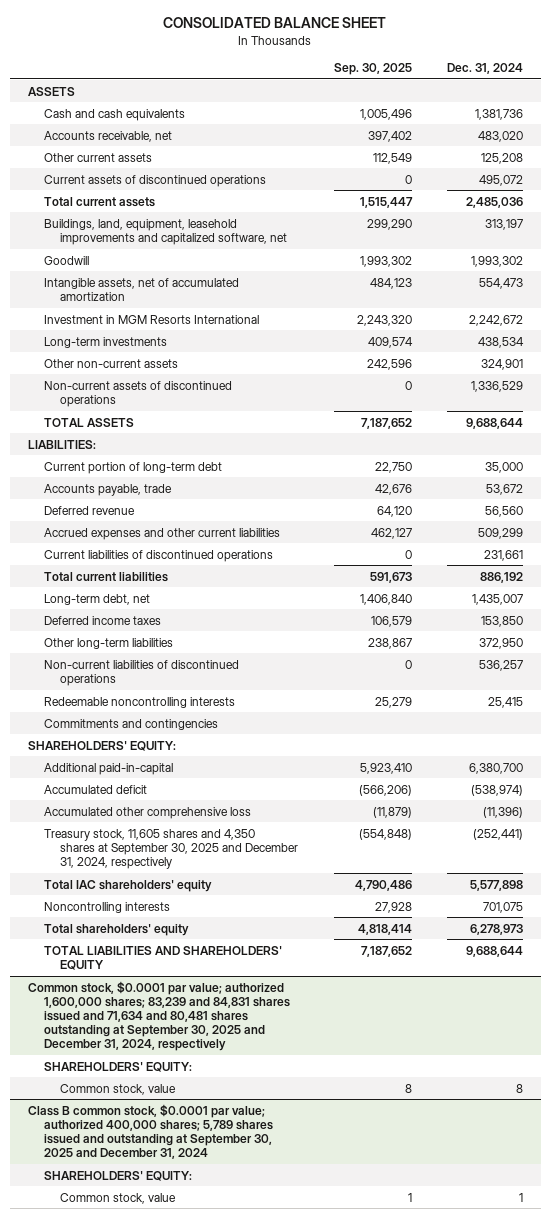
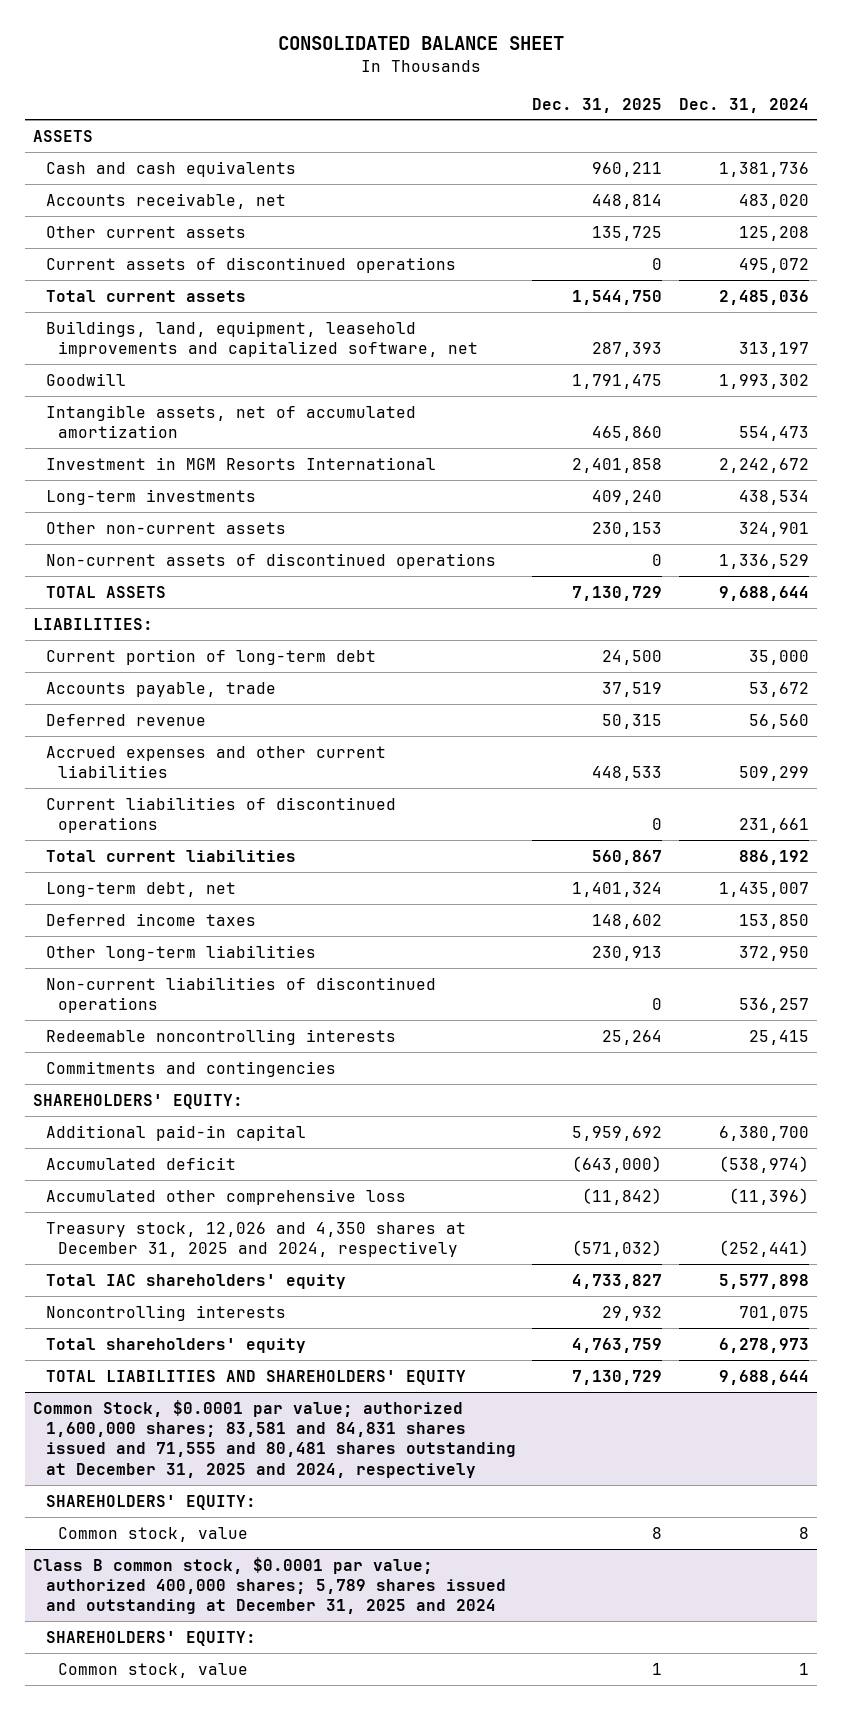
[333,63,412,76] Sep. 30, 2025 -> none
none -> [532,97,663,113] Dec. 31, 2025
[43,762,173,775] Additional paid-in-capital -> [45,1124,306,1141] Additional paid-in capital
[43,828,299,869] Treasury stock, 11,605 shares and 4,350 shares at September 30, 2025 and December 31, 2024, respectively -> [45,1221,466,1258] Treasury stock, 12,026 and 4,350 shares at December 31, 2025 and 2024, respectively
[27,980,290,1052] Common stock, $0.0001 par value; authorized 1,600,000 shares; 83,239 and 84,831 shares issued and 71,634 and 80,481 shares outstanding at September 30, 2025 and December 31, 2024, respectively -> [32,1399,516,1478] Common Stock, $0.0001 par value; authorized 1,600,000 shares; 83,581 and 84,831 shares issued and 71,555 and 80,481 shares outstanding at December 31, 2025 and 2024, respectively
[27,1103,273,1160] Class B common stock, $0.0001 par value; authorized 400,000 shares; 5,789 shares issued and outstanding at September 30, 2025 and December 31, 2024 -> [32,1556,506,1615] Class B common stock, $0.0001 par value; authorized 400,000 shares; 5,789 shares issued and outstanding at December 31, 2025 and 2024

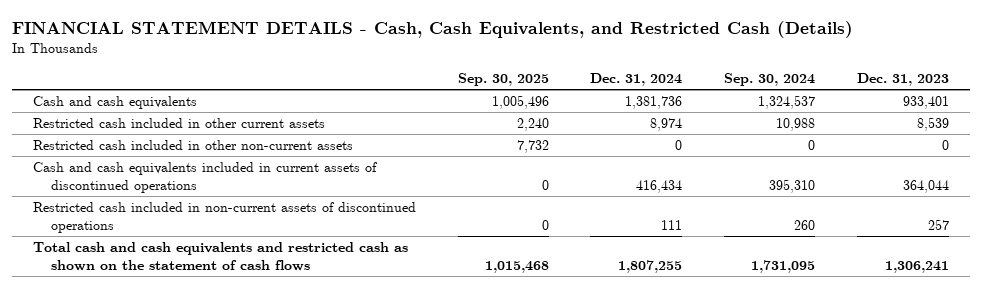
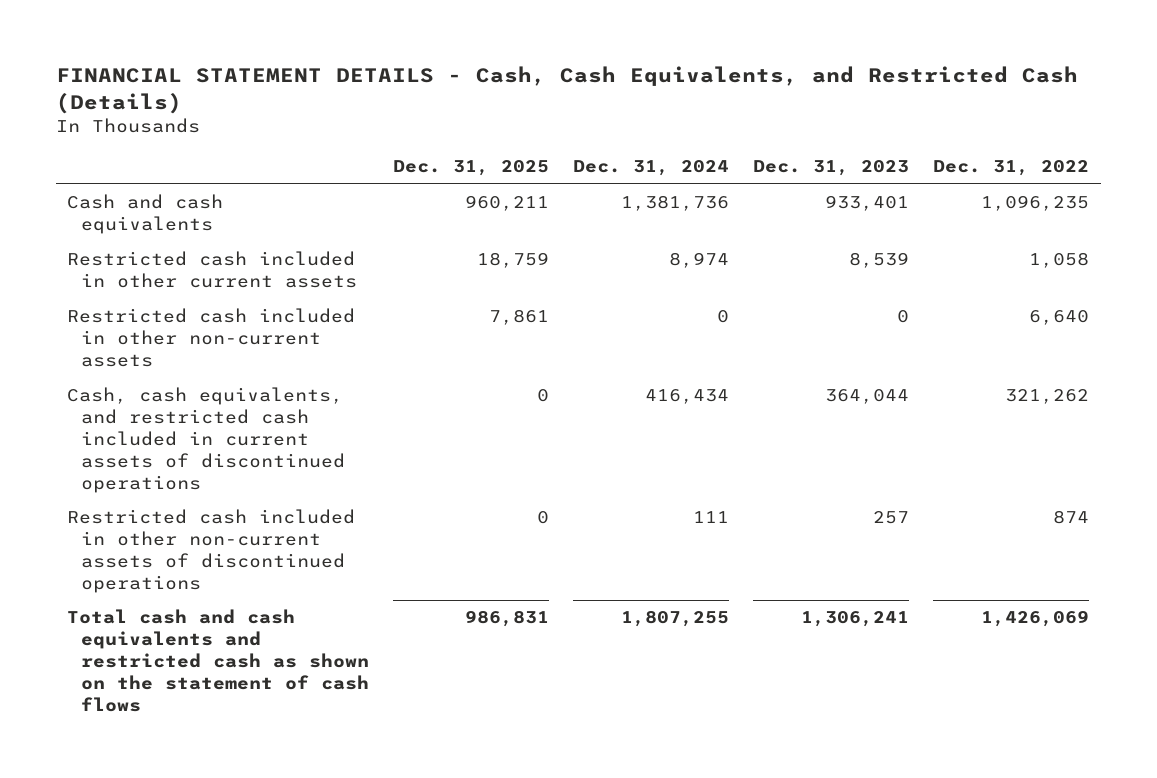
[457,73,549,87] Sep. 30, 2025 -> none
[724,73,816,87] Sep. 30, 2024 -> none
none -> [393,160,550,177] Dec. 31, 2025
none -> [933,160,1090,177] Dec. 31, 2022
[32,161,377,194] Cash and cash equivalents included in current assets of discontinued operations -> [67,387,346,493] Cash, cash equivalents, and restricted cash included in current assets of discontinued operations
[32,201,416,234] Restricted cash included in non-current assets of discontinued operations -> [67,509,356,593] Restricted cash included in other non-current assets of discontinued operations

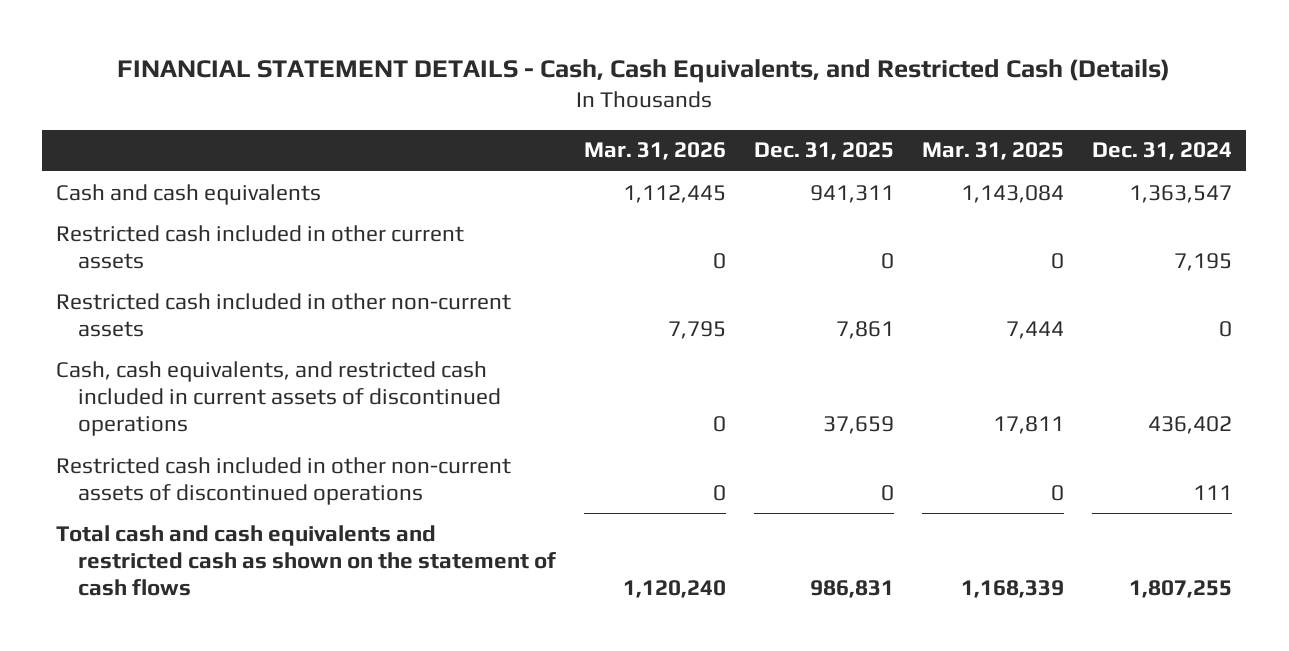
[753,160,910,177] Dec. 31, 2023 -> none
[933,160,1090,177] Dec. 31, 2022 -> none
none -> [584,142,727,161] Mar. 31, 2026
none -> [922,142,1065,161] Mar. 31, 2025
[465,195,550,212] 960,211 -> [810,184,895,203] 941,311
[621,195,730,212] 1,381,736 -> [1129,184,1233,203] 1,363,547
[477,252,550,269] 18,759 -> [881,253,895,270] 0
[669,252,730,269] 8,974 -> [1174,253,1233,272] 7,195
[537,389,550,403] 0 -> [823,416,895,435] 37,659
[645,389,730,405] 416,434 -> [1148,416,1233,435] 436,402

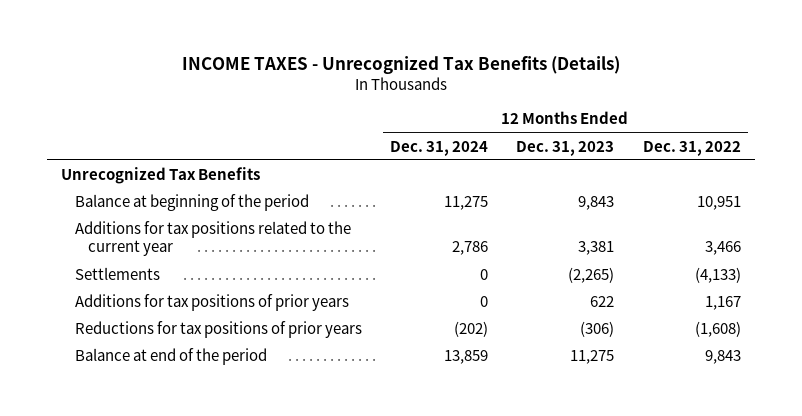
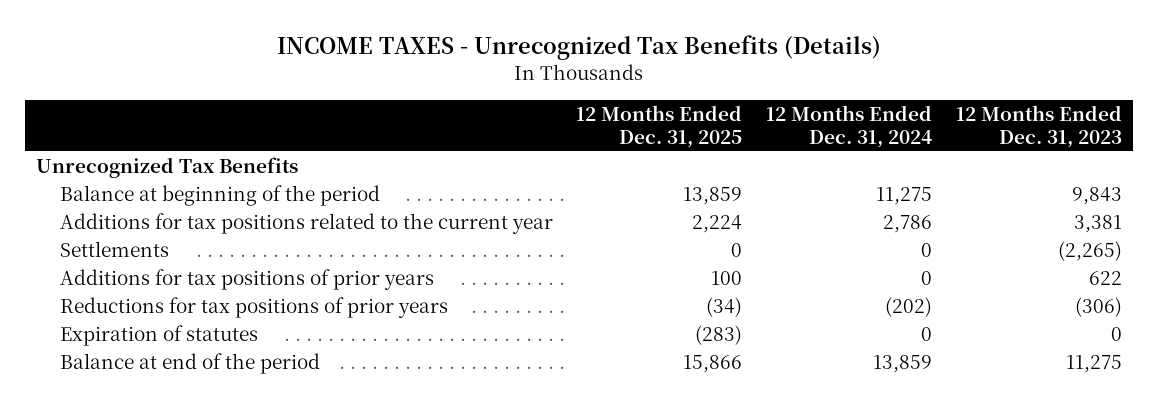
[642,140,741,156] Dec. 31, 2022 -> none
none -> [576,104,743,148] 12 Months Ended Dec. 31, 2025
none -> [59,325,258,347] Expiration of statutes

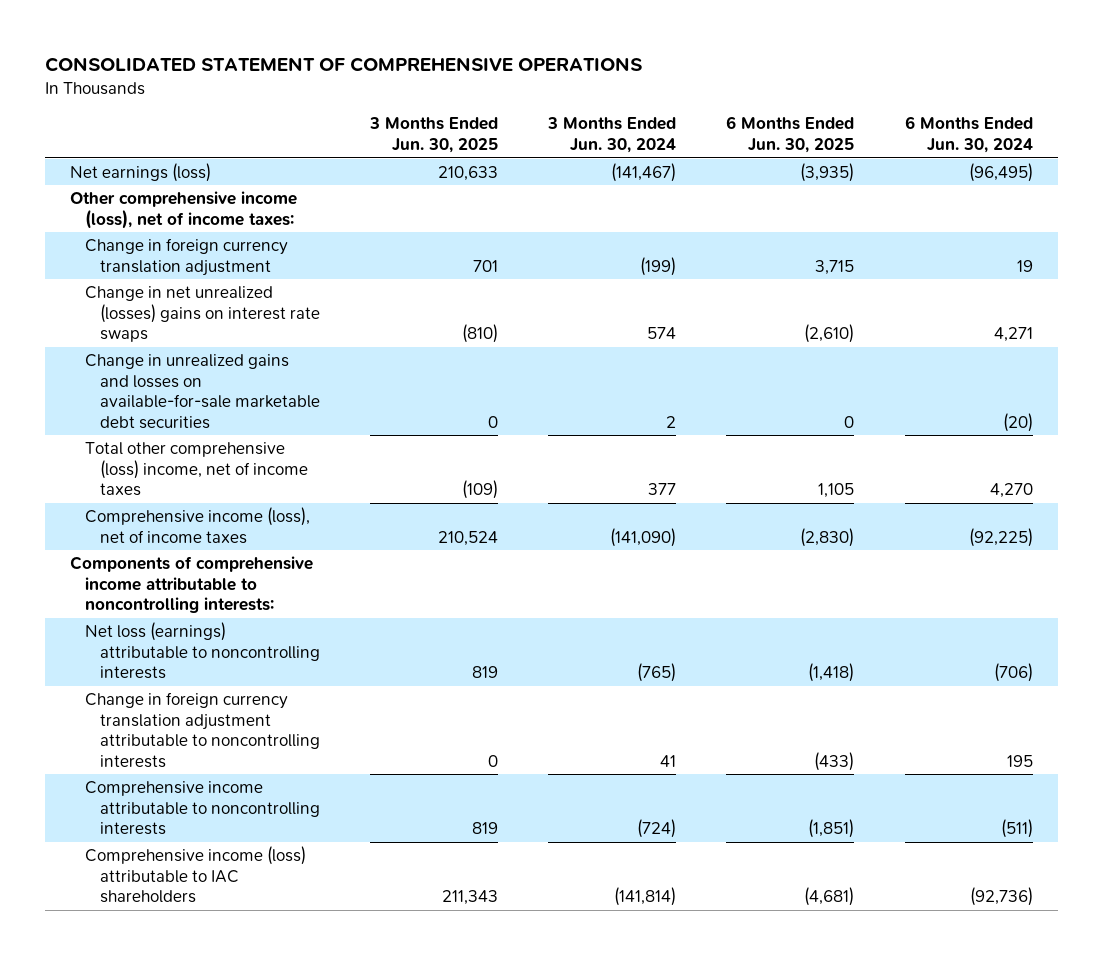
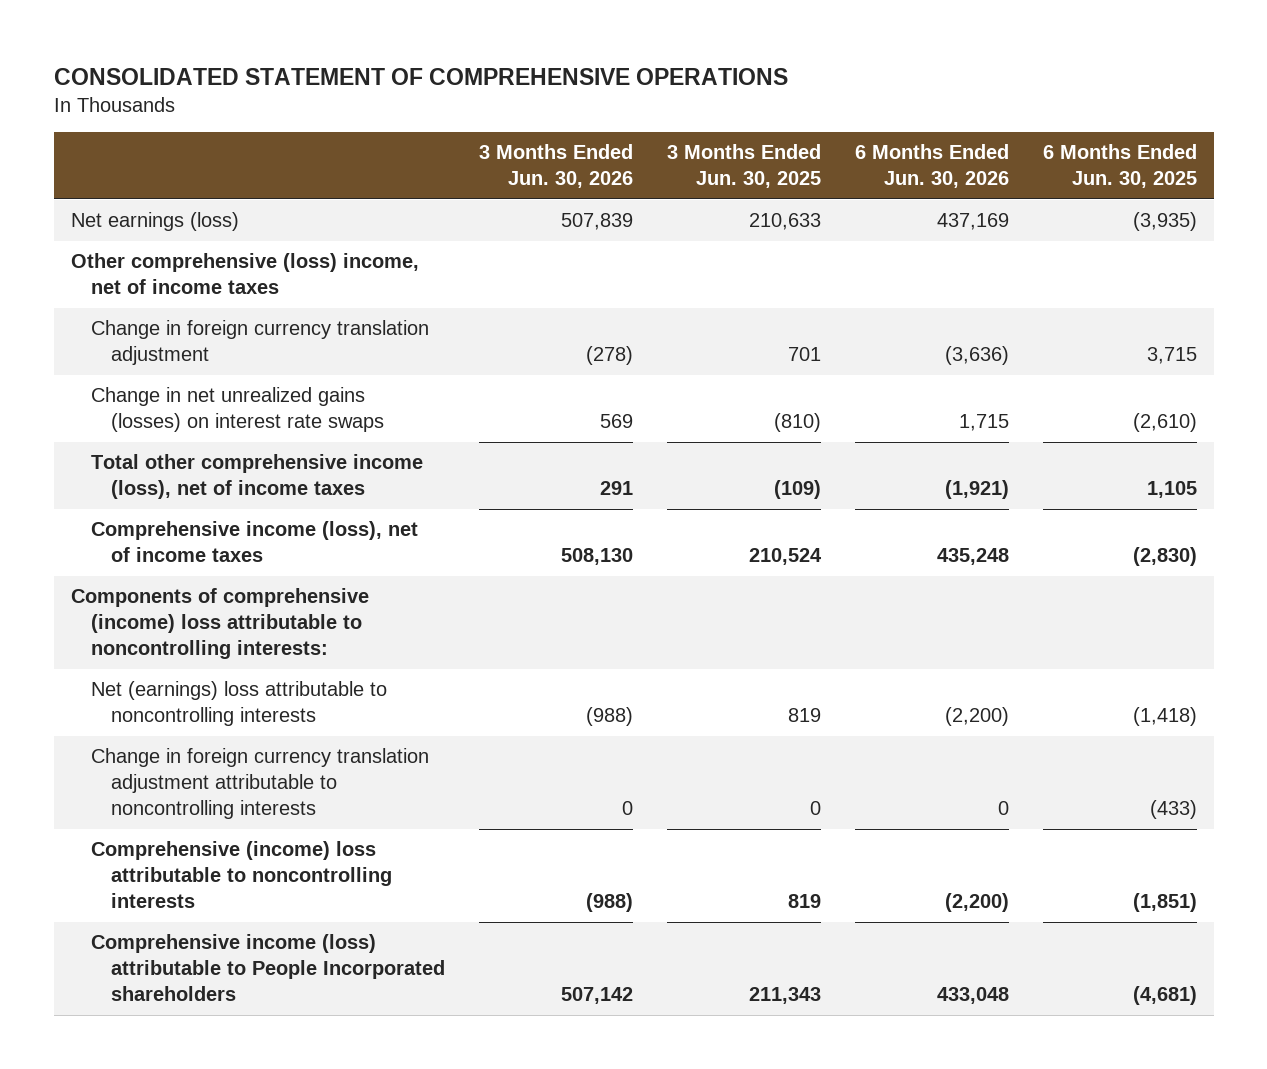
[547,117,677,154] 3 Months Ended Jun. 30, 2024 -> none
[904,116,1033,154] 6 Months Ended Jun. 30, 2024 -> none
none -> [479,144,634,188] 3 Months Ended Jun. 30, 2026
none -> [854,144,1009,188] 6 Months Ended Jun. 30, 2026
[69,190,297,229] Other comprehensive income (loss), net of income taxes: -> [70,253,419,295] Other comprehensive (loss) income, net of income taxes
[84,353,321,430] Change in unrealized gains and losses on available-for-sale marketable debt securities -> none
[84,285,321,343] Change in net unrealized (losses) gains on interest rate swaps -> [91,387,385,433] Change in net unrealized gains (losses) on interest rate swaps
[84,441,309,497] Total other comprehensive (loss) income, net of income taxes -> [91,454,424,500] Total other comprehensive income (loss), net of income taxes
[69,555,313,614] Components of comprehensive income attributable to noncontrolling interests: -> [70,588,369,660] Components of comprehensive (income) loss attributable to noncontrolling interests:
[84,621,321,680] Net loss (earnings) attributable to noncontrolling interests -> [91,681,388,727] Net (earnings) loss attributable to noncontrolling interests
[84,780,321,836] Comprehensive income attributable to noncontrolling interests -> [91,841,393,909] Comprehensive (income) loss attributable to noncontrolling interests
[84,845,306,904] Comprehensive income (loss) attributable to IAC shareholders -> [91,934,446,1002] Comprehensive income (loss) attributable to People Incorporated shareholders

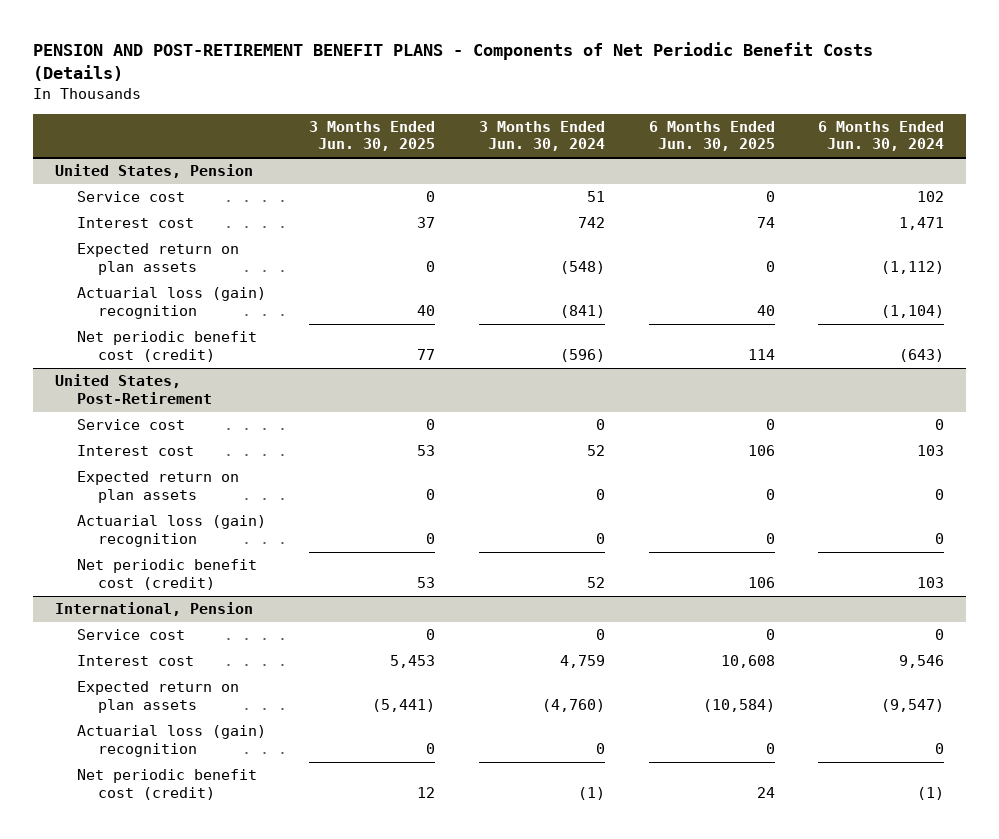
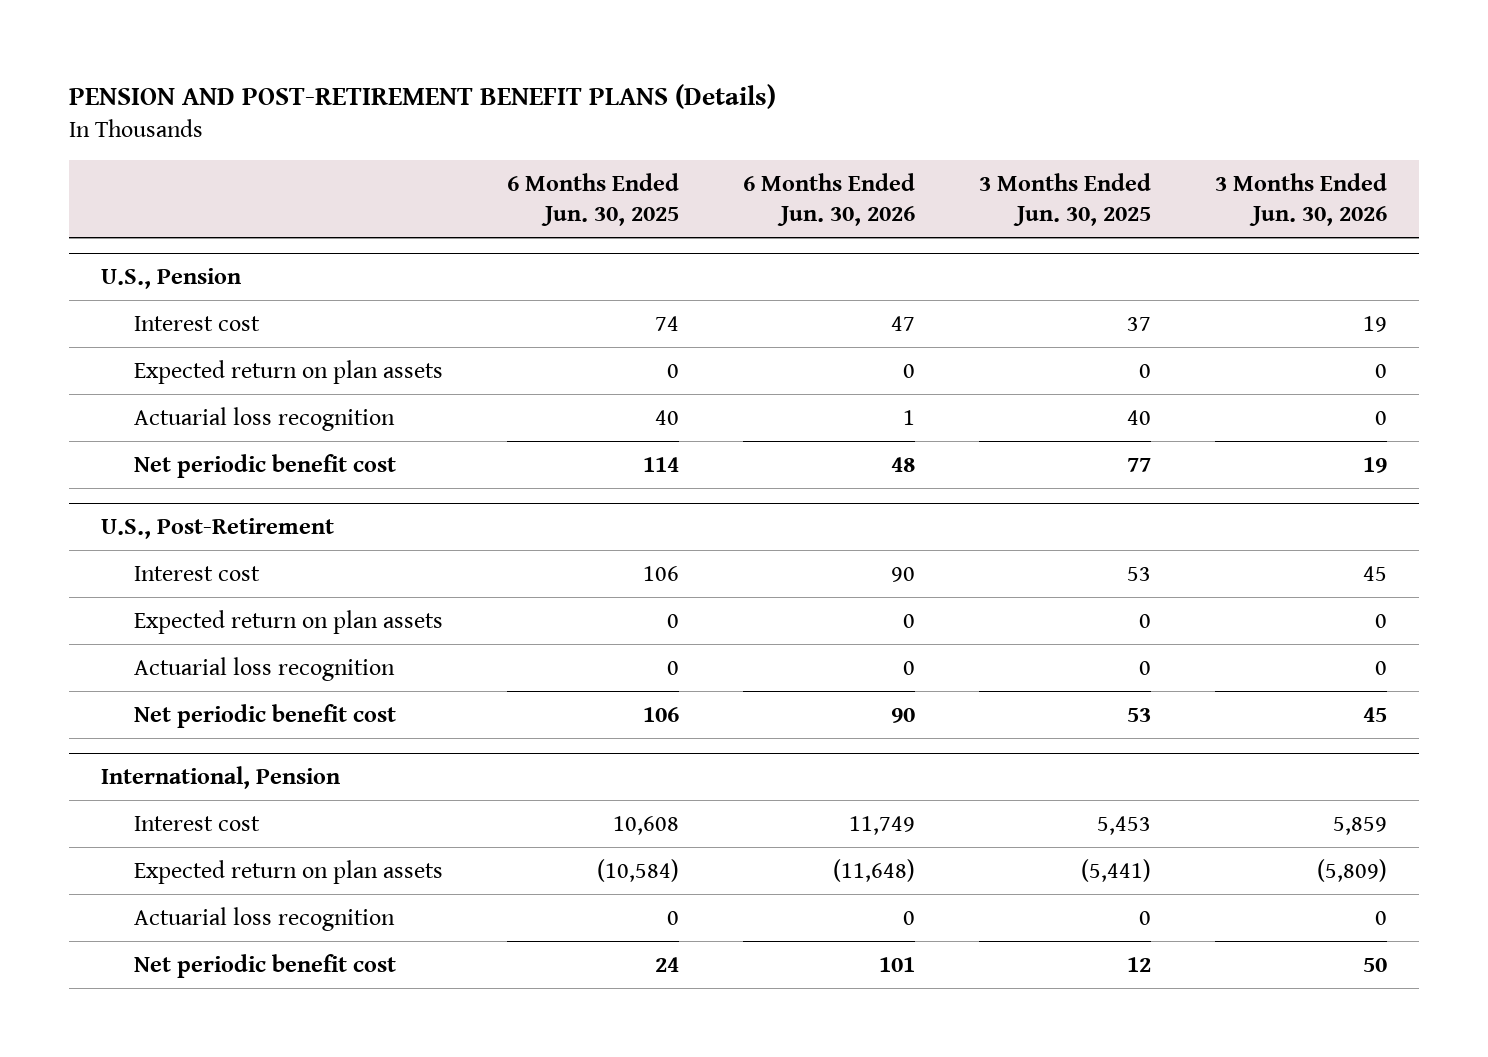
[33,42,874,82] PENSION AND POST-RETIREMENT BENEFIT PLANS - Components of Net Periodic Benefit Costs (Details) -> [69,84,777,110] PENSION AND POST-RETIREMENT BENEFIT PLANS (Details)
[478,121,605,152] 3 Months Ended Jun. 30, 2024 -> none
[818,121,945,152] 6 Months Ended Jun. 30, 2024 -> none
none -> [743,172,916,227] 6 Months Ended Jun. 30, 2026
none -> [1215,172,1388,227] 3 Months Ended Jun. 30, 2026
[55,164,254,179] United States, Pension -> none
[76,191,185,203] Service cost -> none
none -> [101,267,242,289] U.S., Pension
[55,374,212,404] United States, Post-Retirement -> none
[76,419,185,431] Service cost -> none
[76,287,266,319] Actuarial loss (gain) recognition -> [134,406,396,431] Actuarial loss recognition
[76,331,257,362] Net periodic benefit cost (credit) -> [134,453,397,478] Net periodic benefit cost
none -> [101,517,335,539] U.S., Post-Retirement
[76,515,266,547] Actuarial loss (gain) recognition -> [134,656,396,681] Actuarial loss recognition
[76,559,257,590] Net periodic benefit cost (credit) -> [134,703,397,728] Net periodic benefit cost
[76,629,185,641] Service cost -> none
[76,725,266,757] Actuarial loss (gain) recognition -> [134,906,396,931] Actuarial loss recognition
[76,769,257,800] Net periodic benefit cost (credit) -> [134,953,397,978] Net periodic benefit cost

